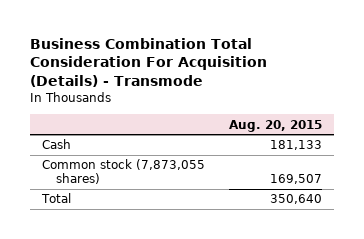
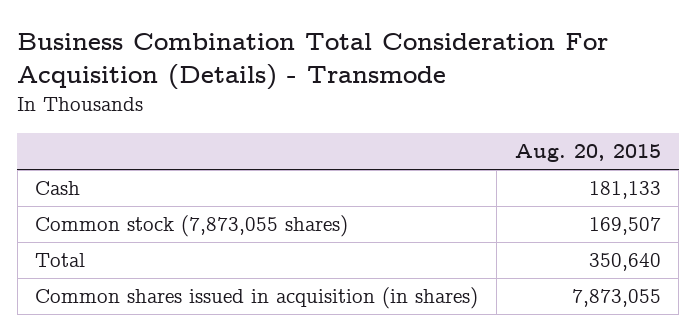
none -> [35,287,479,310] Common shares issued in acquisition (in shares)

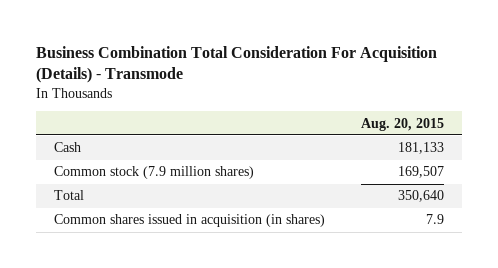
[35,215,349,238] Common stock (7,873,055 shares) -> [54,166,255,180] Common stock (7.9 million shares)
[571,289,661,308] 7,873,055 -> [425,214,444,225] 7.9

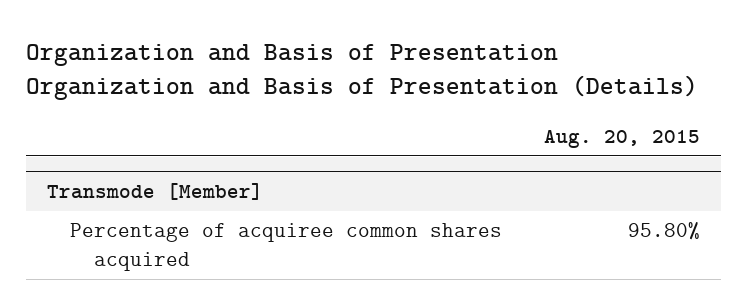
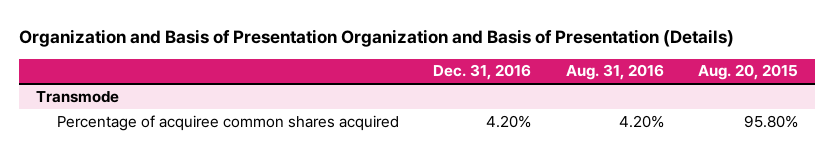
none -> [433,64,532,81] Dec. 31, 2016
none -> [565,64,664,81] Aug. 31, 2016
[46,182,263,200] Transmode [Member] -> [36,90,120,103] Transmode

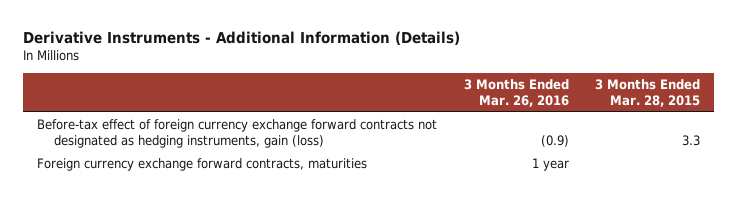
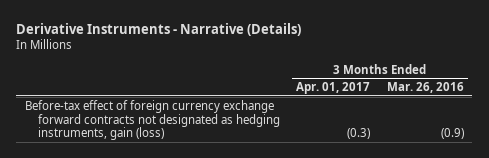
[23,31,461,46] Derivative Instruments - Additional Information (Details) -> [16,22,302,36] Derivative Instruments - Narrative (Details)
[595,79,701,107] 3 Months Ended Mar. 28, 2015 -> none
none -> [296,82,371,95] Apr. 01, 2017
[36,158,367,172] Foreign currency exchange forward contracts, maturities -> none

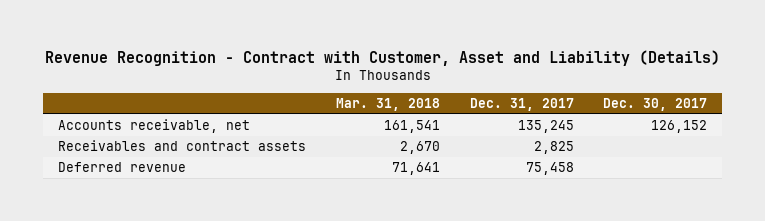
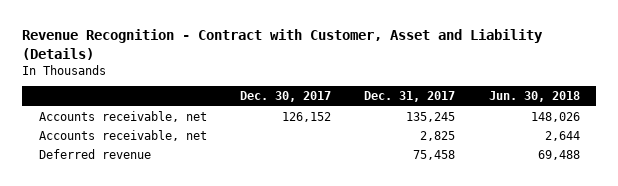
[335,97,440,111] Mar. 31, 2018 -> none
none -> [488,91,580,103] Jun. 30, 2018
[57,140,306,152] Receivables and contract assets -> [38,129,207,141] Accounts receivable, net

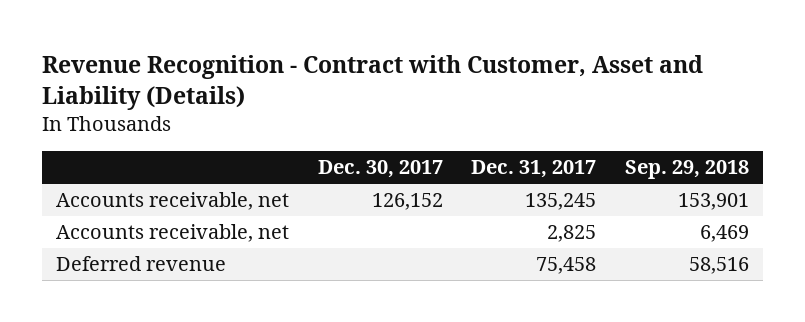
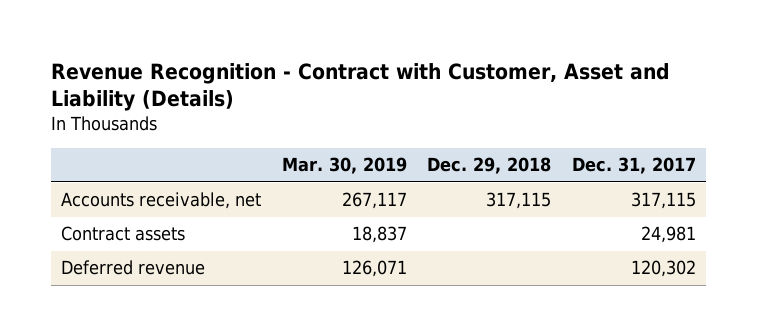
[317,160,443,179] Dec. 30, 2017 -> none
[624,160,749,180] Sep. 29, 2018 -> none
none -> [281,157,407,175] Mar. 30, 2019
none -> [427,157,552,175] Dec. 29, 2018
[56,224,290,243] Accounts receivable, net -> none
[525,193,597,211] 135,245 -> [630,192,696,210] 317,115
none -> [61,226,186,242] Contract assets
[536,257,597,275] 75,458 -> [630,260,696,278] 120,302

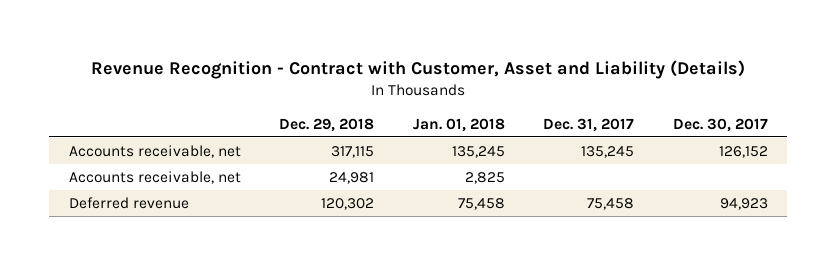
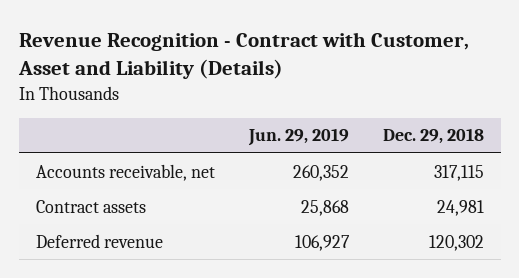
[412,117,505,132] Jan. 01, 2018 -> none
[543,117,635,132] Dec. 31, 2017 -> none
[673,117,769,132] Dec. 30, 2017 -> none
none -> [247,128,349,147] Jun. 29, 2019
[68,171,241,185] Accounts receivable, net -> [35,199,146,213] Contract assets

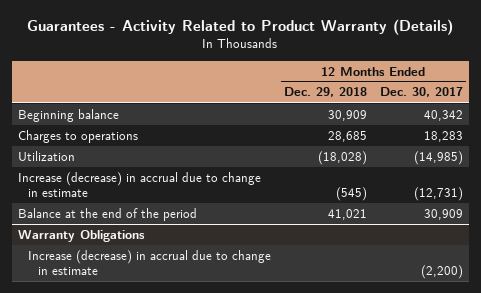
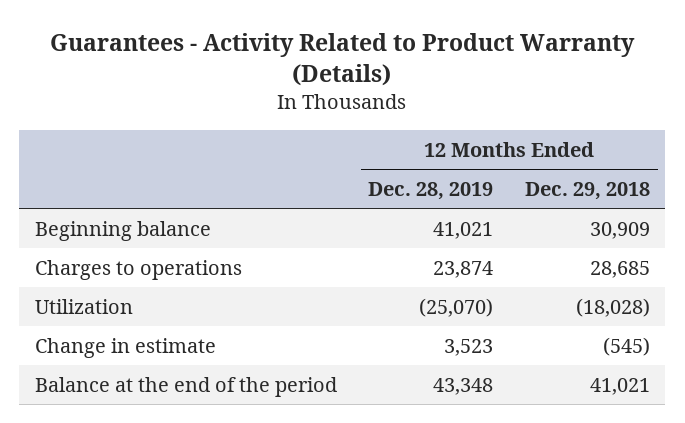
[379,87,463,98] Dec. 30, 2017 -> none
none -> [368,182,494,201] Dec. 28, 2019
[17,171,261,197] Increase (decrease) in accrual due to change in estimate -> [35,338,217,359] Change in estimate
[17,229,145,242] Warranty Obligations -> none
[28,249,272,275] Increase (decrease) in accrual due to change in estimate -> none

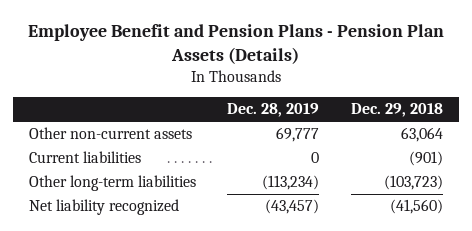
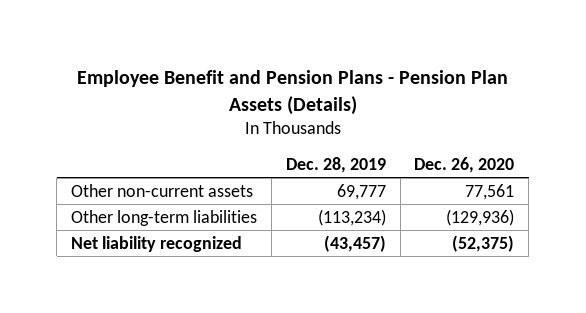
[350,103,443,118] Dec. 29, 2018 -> none
none -> [414,156,515,173] Dec. 26, 2020
[29,151,142,164] Current liabilities -> none

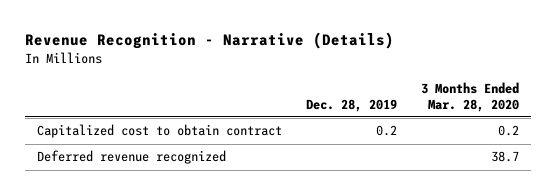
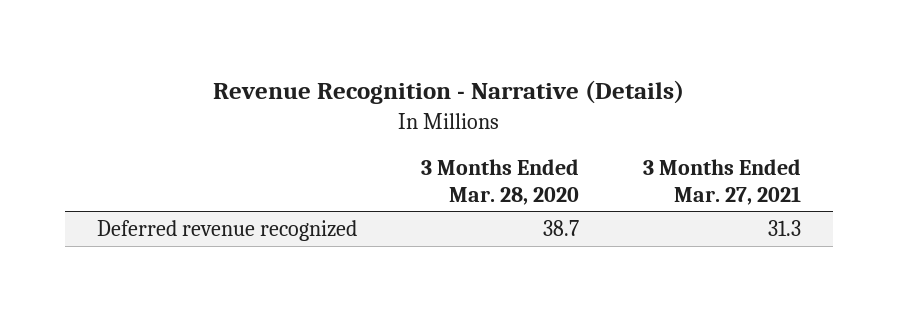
[305,98,397,112] Dec. 28, 2019 -> none
none -> [642,158,801,205] 3 Months Ended Mar. 27, 2021
[36,124,282,139] Capitalized cost to obtain contract -> none

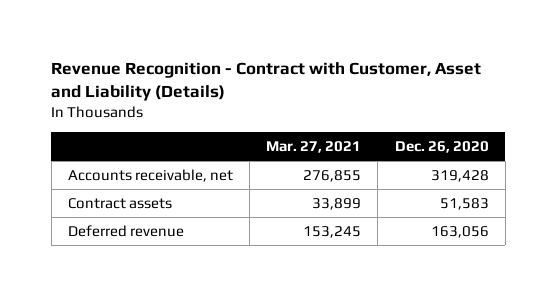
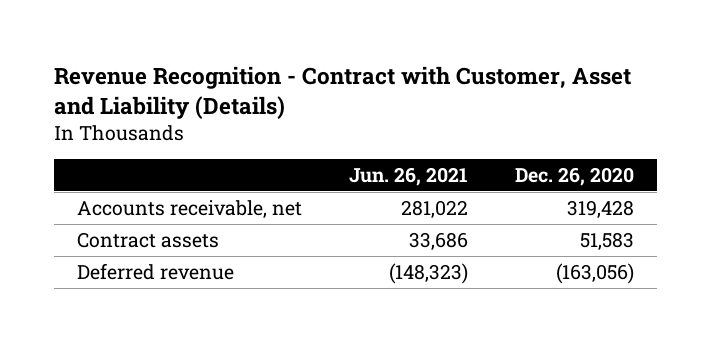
[266,141,362,154] Mar. 27, 2021 -> none
none -> [348,166,468,186] Jun. 26, 2021
[430,225,489,238] 163,056 -> [555,262,634,284] (163,056)

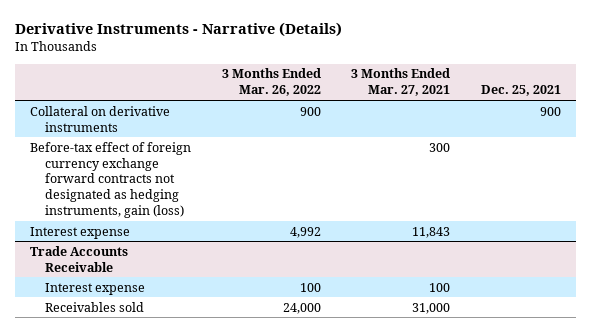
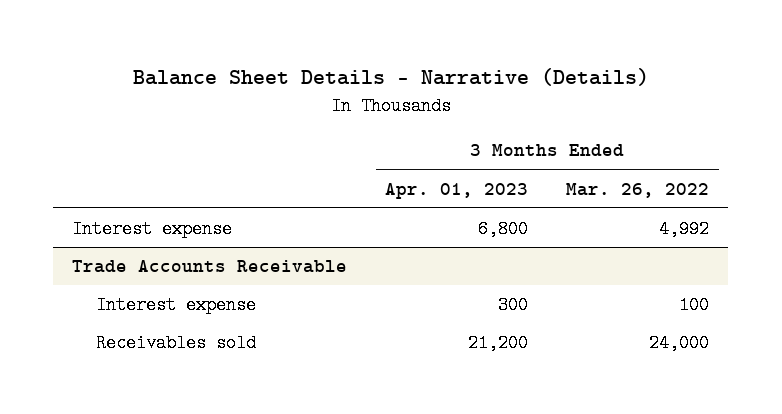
[15,22,343,38] Derivative Instruments - Narrative (Details) -> [132,68,649,87] Balance Sheet Details - Narrative (Details)
[351,68,451,97] 3 Months Ended Mar. 27, 2021 -> none
[480,85,561,97] Dec. 25, 2021 -> none
none -> [385,182,529,199] Apr. 01, 2023
[30,105,171,132] Collateral on derivative instruments -> none
[30,141,192,219] Before-tax effect of foreign currency exchange forward contracts not designated as hedging instruments, gain (loss) -> none

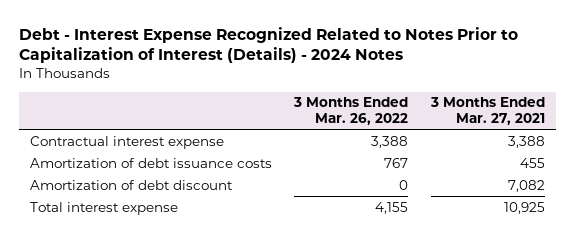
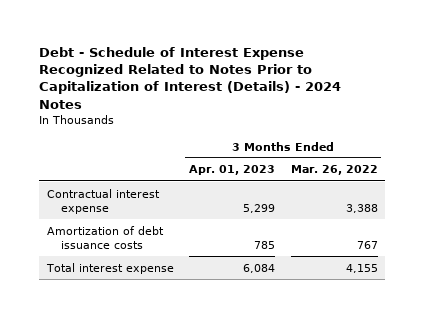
[18,26,518,64] Debt - Interest Expense Recognized Related to Notes Prior to Capitalization of Interest (Details) - 2024 Notes -> [39,46,342,109] Debt - Schedule of Interest Expense Recognized Related to Notes Prior to Capitalization of Interest (Details) - 2024 Notes
[429,97,545,126] 3 Months Ended Mar. 27, 2021 -> none
none -> [189,165,276,176] Apr. 01, 2023
[30,179,234,190] Amortization of debt discount -> none

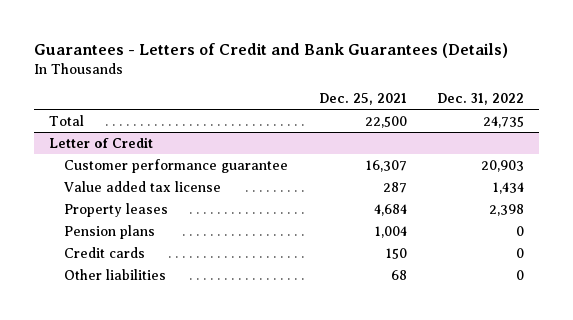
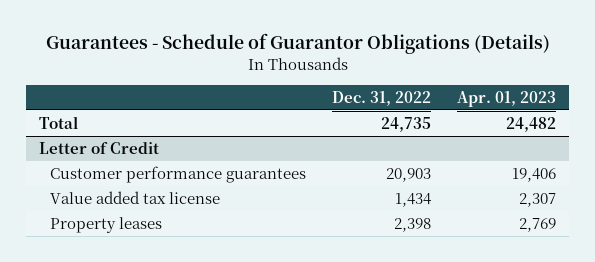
[33,43,508,59] Guarantees - Letters of Credit and Bank Guarantees (Details) -> [45,33,550,55] Guarantees - Schedule of Guarantor Obligations (Details)
[318,93,407,106] Dec. 25, 2021 -> none
none -> [457,90,557,107] Apr. 01, 2023
[64,158,289,173] Customer performance guarantee -> [49,165,306,183] Customer performance guarantees
[64,224,156,239] Pension plans -> none
[64,246,146,258] Credit cards -> none
[64,268,167,280] Other liabilities -> none

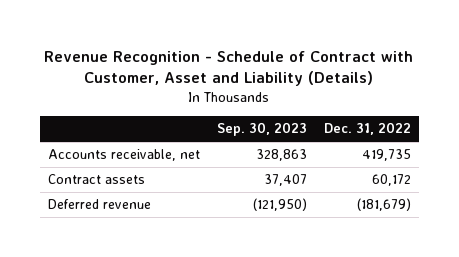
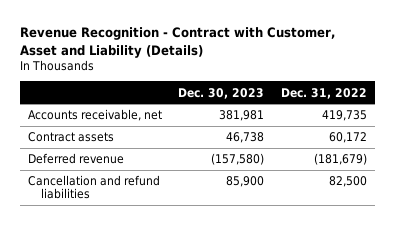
[44,50,414,87] Revenue Recognition - Schedule of Contract with Customer, Asset and Liability (Details) -> [19,27,335,58] Revenue Recognition - Contract with Customer, Asset and Liability (Details)
[216,122,307,137] Sep. 30, 2023 -> none
none -> [178,87,265,99] Dec. 30, 2023
none -> [27,175,160,200] Cancellation and refund liabilities

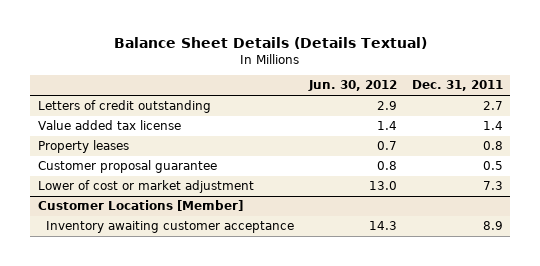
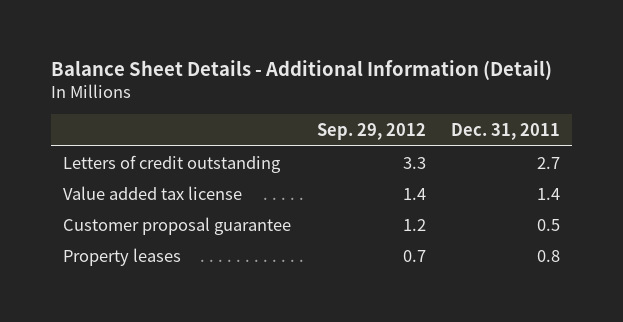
[114,37,428,50] Balance Sheet Details (Details Textual) -> [50,60,552,81] Balance Sheet Details - Additional Information (Detail)
[307,80,397,92] Jun. 30, 2012 -> none
none -> [316,123,426,141] Sep. 29, 2012
[37,180,254,194] Lower of cost or market adjustment -> none
[37,200,243,212] Customer Locations [Member] -> none
[45,221,294,234] Inventory awaiting customer acceptance -> none
[37,140,129,154] Property leases -> [63,247,182,266] Property leases

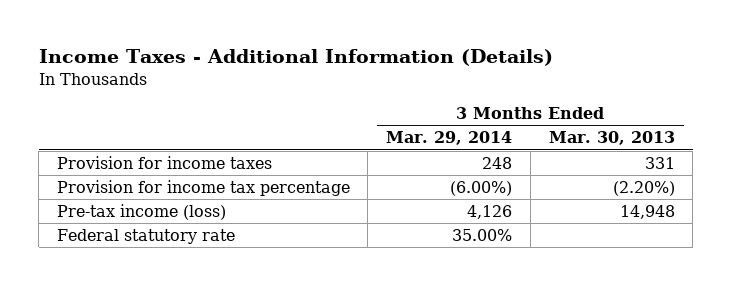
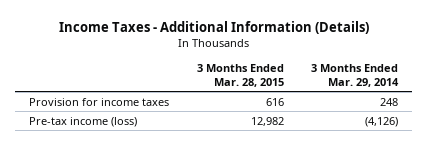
[548,131,675,146] Mar. 30, 2013 -> none
none -> [196,63,284,87] 3 Months Ended Mar. 28, 2015
[56,180,350,197] Provision for income tax percentage -> none
[56,229,235,245] Federal statutory rate -> none
[467,205,513,220] 4,126 -> [365,116,399,127] (4,126)

